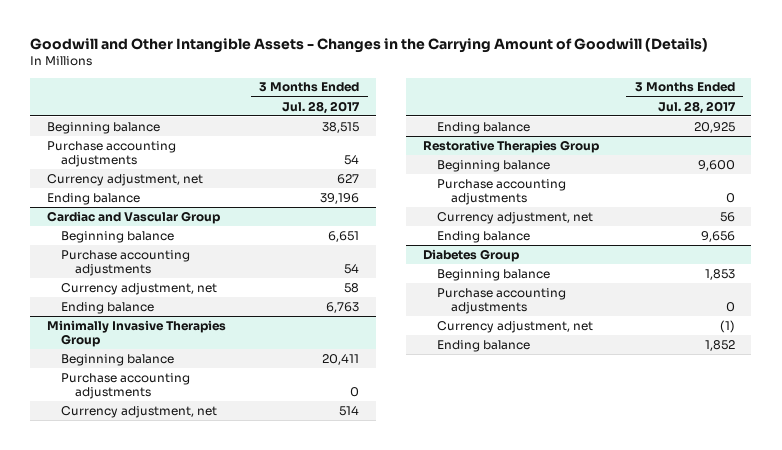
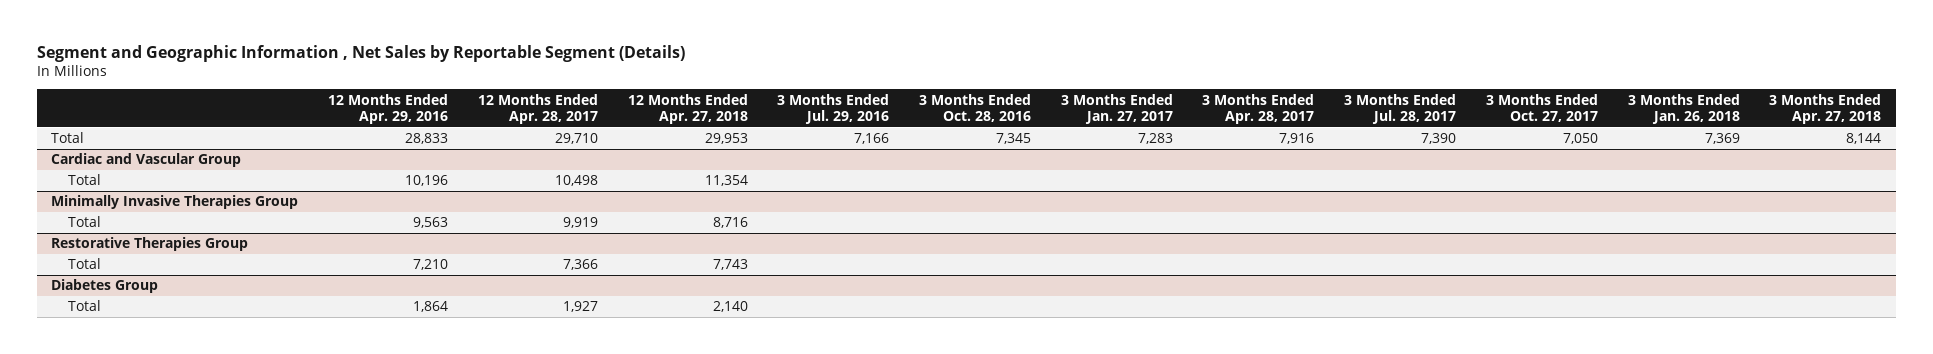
[30,38,709,54] Goodwill and Other Intangible Assets - Changes in the Carrying Amount of Goodwill (Details) -> [36,44,685,62] Segment and Geographic Information , Net Sales by Reportable Segment (Details)
none -> [328,93,449,125] 12 Months Ended Apr. 29, 2016
none -> [477,93,598,125] 12 Months Ended Apr. 28, 2017
none -> [627,93,748,125] 12 Months Ended Apr. 27, 2018
none -> [777,93,890,125] 3 Months Ended Jul. 29, 2016
none -> [919,93,1032,123] 3 Months Ended Oct. 28, 2016
none -> [1060,93,1173,125] 3 Months Ended Jan. 27, 2017
none -> [1202,93,1315,125] 3 Months Ended Apr. 28, 2017
none -> [1485,93,1598,123] 3 Months Ended Oct. 27, 2017
none -> [1627,93,1740,125] 3 Months Ended Jan. 26, 2018
none -> [1769,93,1882,125] 3 Months Ended Apr. 27, 2018
[47,121,161,134] Beginning balance -> none
[47,140,177,168] Purchase accounting adjustments -> none
[47,173,204,186] Currency adjustment, net -> none
[47,192,141,205] Ending balance -> none
none -> [51,132,85,144] Total
[61,230,175,243] Beginning balance -> none
[61,249,191,277] Purchase accounting adjustments -> none
[61,282,218,295] Currency adjustment, net -> none
[61,301,155,314] Ending balance -> none
none -> [67,174,101,186] Total
[61,353,175,366] Beginning balance -> none
[61,372,191,400] Purchase accounting adjustments -> none
[61,405,218,418] Currency adjustment, net -> none
[436,121,530,134] Ending balance -> none
none -> [67,216,101,228] Total
[436,159,550,172] Beginning balance -> none
[436,178,566,206] Purchase accounting adjustments -> none
[436,211,593,224] Currency adjustment, net -> none
[436,230,530,243] Ending balance -> none
none -> [67,258,101,270] Total
[436,268,550,281] Beginning balance -> none
[436,287,566,315] Purchase accounting adjustments -> none
[436,320,593,333] Currency adjustment, net -> none
[436,339,530,352] Ending balance -> none
none -> [67,300,101,312] Total

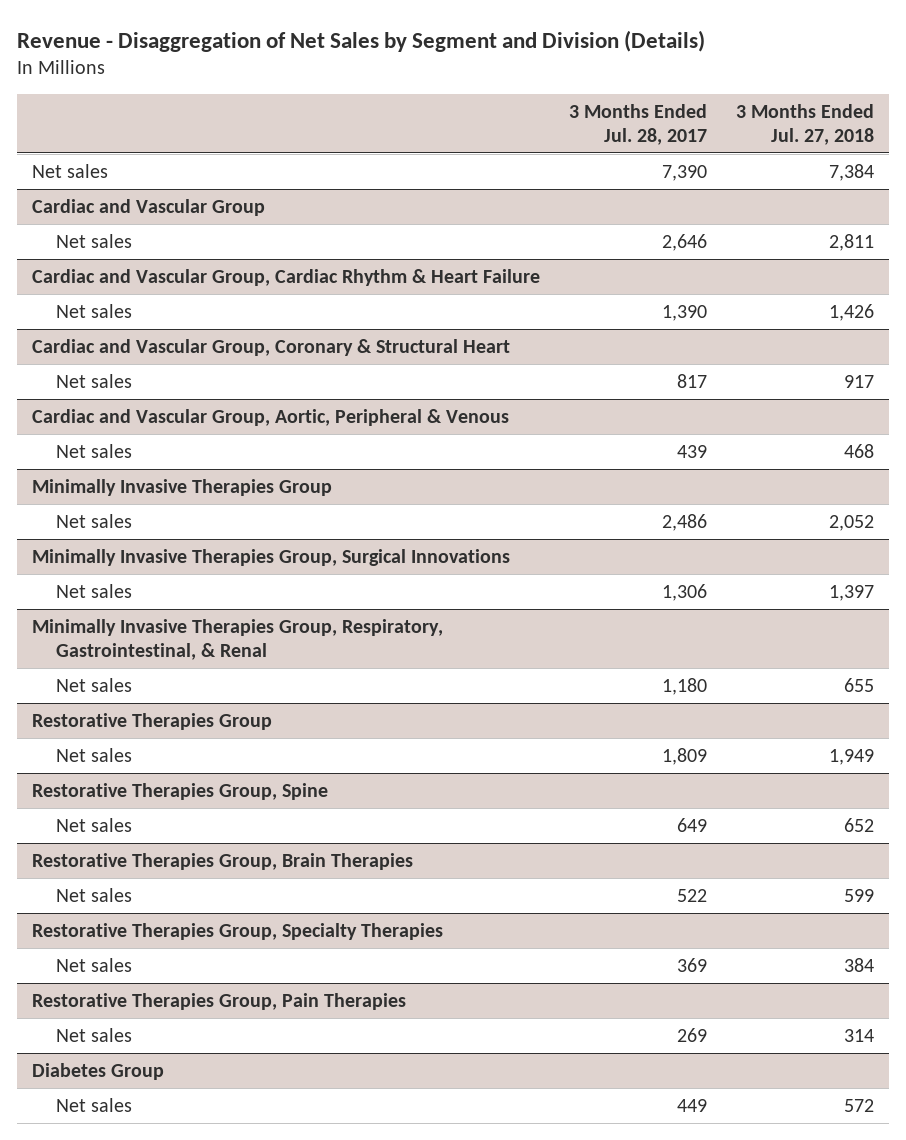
[36,44,685,62] Segment and Geographic Information , Net Sales by Reportable Segment (Details) -> [17,29,706,52] Revenue - Disaggregation of Net Sales by Segment and Division (Details)
[328,93,449,125] 12 Months Ended Apr. 29, 2016 -> none
[477,93,598,125] 12 Months Ended Apr. 28, 2017 -> none
[627,93,748,125] 12 Months Ended Apr. 27, 2018 -> none
[777,93,890,125] 3 Months Ended Jul. 29, 2016 -> none
[919,93,1032,123] 3 Months Ended Oct. 28, 2016 -> none
[1060,93,1173,125] 3 Months Ended Jan. 27, 2017 -> none
[1202,93,1315,125] 3 Months Ended Apr. 28, 2017 -> none
[1485,93,1598,123] 3 Months Ended Oct. 27, 2017 -> none
[1627,93,1740,125] 3 Months Ended Jan. 26, 2018 -> none
[1769,93,1882,125] 3 Months Ended Apr. 27, 2018 -> none
none -> [736,104,875,145] 3 Months Ended Jul. 27, 2018
[51,132,85,144] Total -> [31,164,108,179] Net sales
[67,174,101,186] Total -> none
none -> [55,234,132,249] Net sales
none -> [31,269,540,287] Cardiac and Vascular Group, Cardiac Rhythm & Heart Failure
none -> [55,304,132,319] Net sales
none -> [31,339,510,357] Cardiac and Vascular Group, Coronary & Structural Heart
none -> [55,374,132,389] Net sales
none -> [31,409,509,427] Cardiac and Vascular Group, Aortic, Peripheral & Venous
none -> [55,444,132,459] Net sales
[67,216,101,228] Total -> none
none -> [55,514,132,529] Net sales
none -> [31,549,510,567] Minimally Invasive Therapies Group, Surgical Innovations
none -> [55,584,132,599] Net sales
none -> [31,619,443,660] Minimally Invasive Therapies Group, Respiratory, Gastrointestinal, & Renal
none -> [55,678,132,693] Net sales
[67,258,101,270] Total -> none
none -> [55,748,132,763] Net sales
none -> [31,783,328,801] Restorative Therapies Group, Spine
none -> [55,818,132,833] Net sales
none -> [31,853,413,871] Restorative Therapies Group, Brain Therapies
none -> [55,888,132,903] Net sales
none -> [31,923,443,941] Restorative Therapies Group, Specialty Therapies
none -> [55,958,132,973] Net sales
none -> [31,993,406,1011] Restorative Therapies Group, Pain Therapies
none -> [55,1028,132,1043] Net sales
[67,300,101,312] Total -> none
none -> [55,1098,132,1113] Net sales

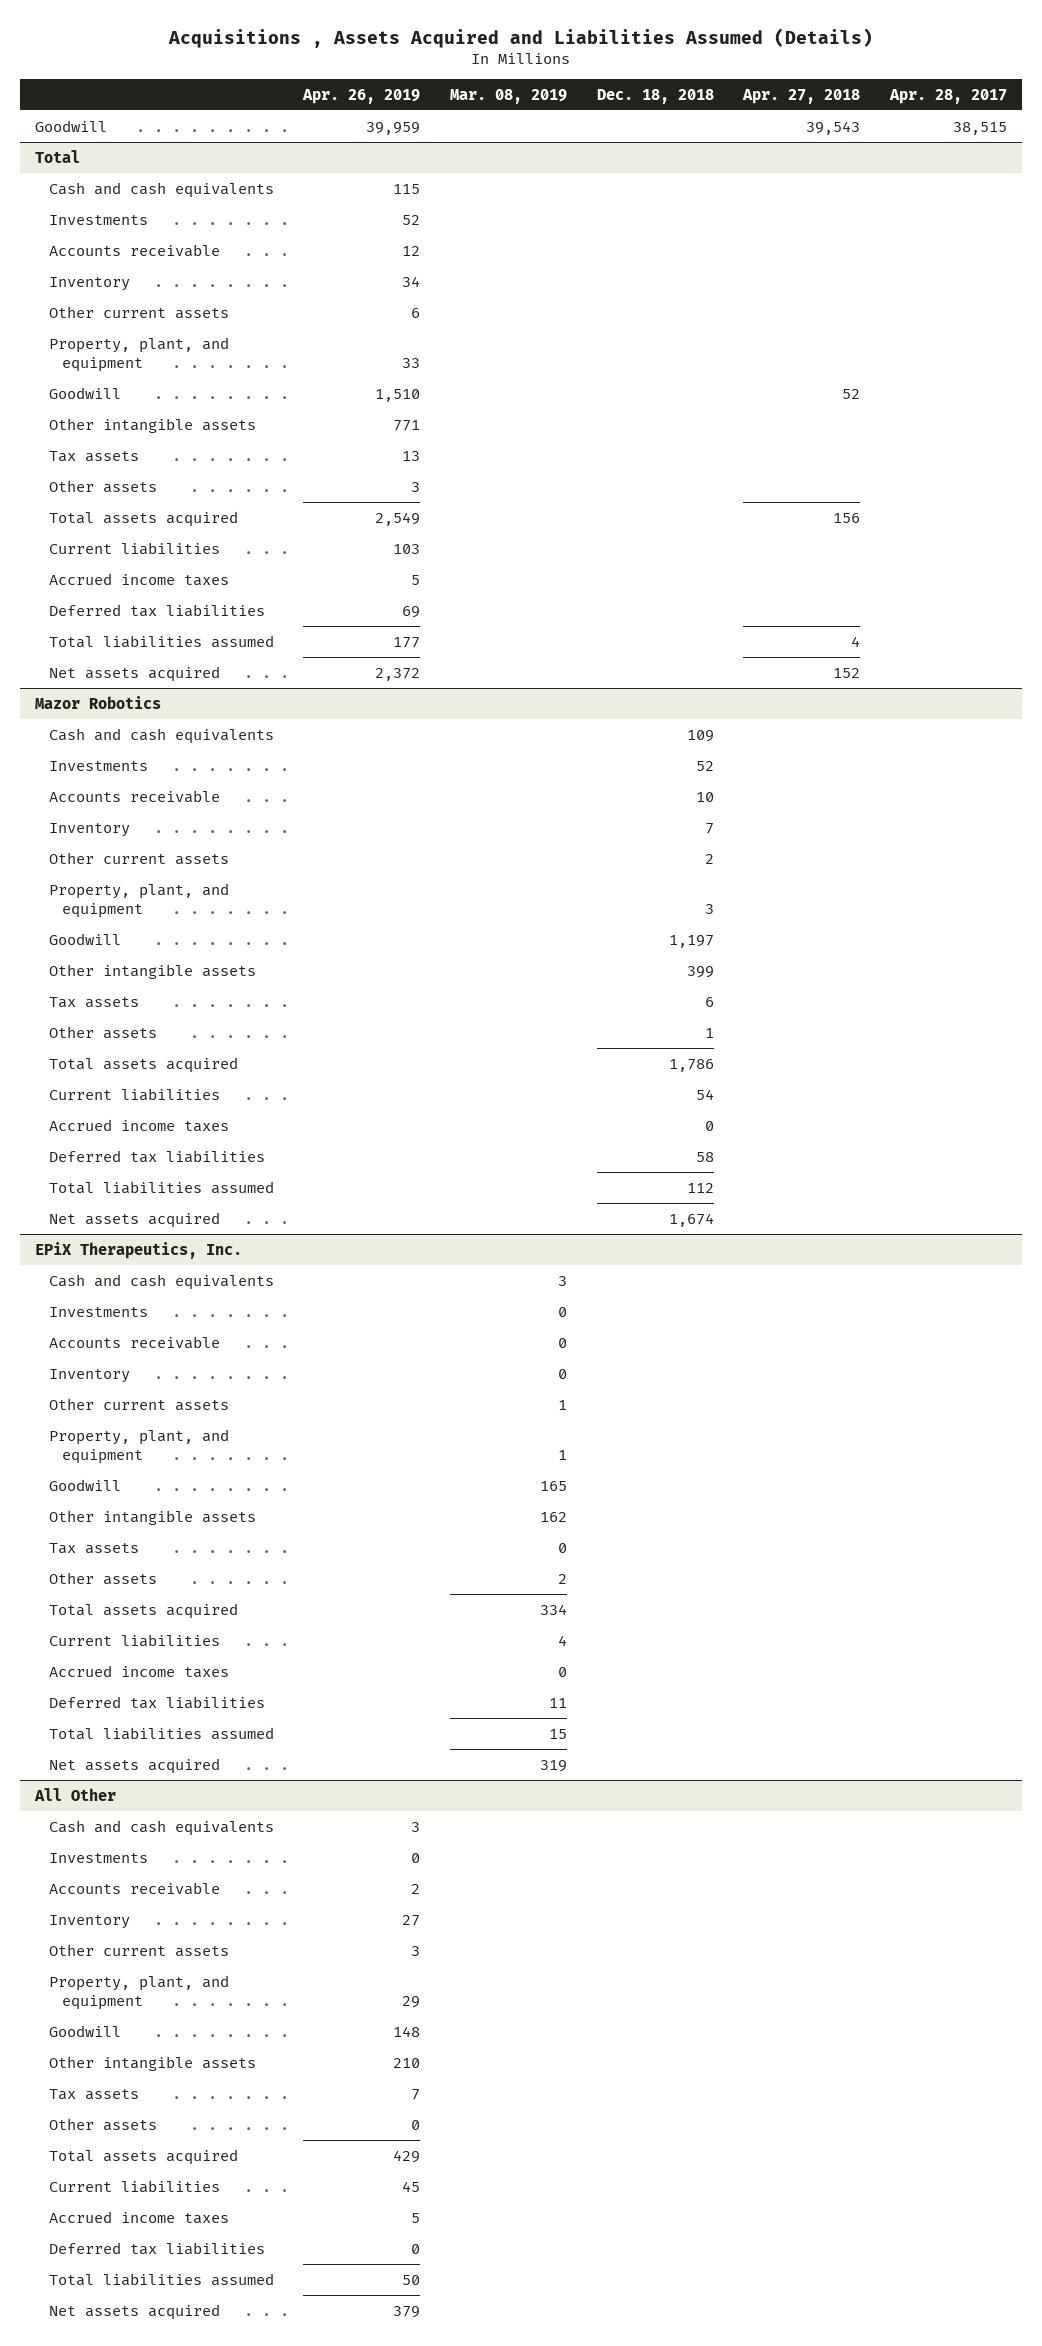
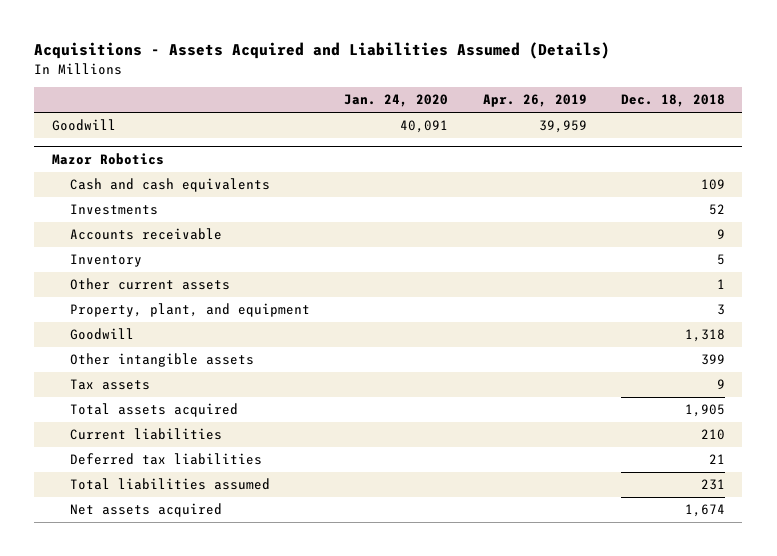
[168,27,874,48] Acquisitions , Assets Acquired and Liabilities Assumed (Details) -> [34,42,611,60] Acquisitions - Assets Acquired and Liabilities Assumed (Details)
[449,88,567,104] Mar. 08, 2019 -> none
[742,88,861,104] Apr. 27, 2018 -> none
[888,88,1007,104] Apr. 28, 2017 -> none
none -> [344,94,449,108] Jan. 24, 2020
[35,149,81,163] Total -> none
[48,181,274,198] Cash and cash equivalents -> none
[48,214,148,225] Investments -> none
[48,243,220,257] Accounts receivable -> none
[48,276,130,291] Inventory -> none
[48,305,229,319] Other current assets -> none
[48,336,229,373] Property, plant, and equipment -> none
[48,386,121,399] Goodwill -> none
[48,417,256,433] Other intangible assets -> none
[48,450,139,462] Tax assets -> none
[48,479,157,493] Other assets -> none
[48,510,238,527] Total assets acquired -> none
[48,541,220,555] Current liabilities -> none
[48,572,229,586] Accrued income taxes -> none
[48,603,265,617] Deferred tax liabilities -> none
[48,634,274,648] Total liabilities assumed -> none
[48,665,220,682] Net assets acquired -> none
[695,791,714,802] 10 -> [717,229,726,240] 9
[704,822,714,834] 7 -> [717,254,726,266] 5
[704,853,714,864] 2 -> [717,279,726,290] 1
[668,934,714,948] 1,197 -> [685,329,726,343] 1,318
[48,1025,157,1039] Other assets -> none
[48,1118,229,1132] Accrued income taxes -> none
[704,996,714,1007] 6 -> [717,379,726,390] 9
[668,1058,714,1072] 1,786 -> [685,404,726,418] 1,905
[695,1088,714,1100] 54 -> [701,429,726,441] 210
[695,1151,714,1162] 58 -> [709,454,726,465] 21
[686,1182,714,1193] 112 -> [701,479,726,491] 231
[35,1241,243,1259] EPiX Therapeutics, Inc. -> none
[48,1273,274,1290] Cash and cash equivalents -> none
[48,1306,148,1317] Investments -> none
[48,1335,220,1349] Accounts receivable -> none
[48,1368,130,1383] Inventory -> none
[48,1397,229,1411] Other current assets -> none
[48,1428,229,1465] Property, plant, and equipment -> none
[48,1478,121,1491] Goodwill -> none
[48,1509,256,1525] Other intangible assets -> none
[48,1542,139,1554] Tax assets -> none
[48,1571,157,1585] Other assets -> none
[48,1602,238,1619] Total assets acquired -> none
[48,1633,220,1647] Current liabilities -> none
[48,1664,229,1678] Accrued income taxes -> none
[48,1695,265,1709] Deferred tax liabilities -> none
[48,1726,274,1740] Total liabilities assumed -> none
[48,1757,220,1774] Net assets acquired -> none
[34,1787,117,1801] All Other -> none
[48,1819,274,1836] Cash and cash equivalents -> none
[48,1852,148,1863] Investments -> none
[48,1881,220,1895] Accounts receivable -> none
[48,1914,130,1929] Inventory -> none
[48,1943,229,1957] Other current assets -> none
[48,1974,229,2011] Property, plant, and equipment -> none
[48,2024,121,2037] Goodwill -> none
[48,2055,256,2071] Other intangible assets -> none
[48,2088,139,2100] Tax assets -> none
[48,2117,157,2131] Other assets -> none
[48,2148,238,2165] Total assets acquired -> none
[48,2179,220,2193] Current liabilities -> none
[48,2210,229,2224] Accrued income taxes -> none
[48,2241,265,2255] Deferred tax liabilities -> none
[48,2272,274,2286] Total liabilities assumed -> none
[48,2303,220,2320] Net assets acquired -> none

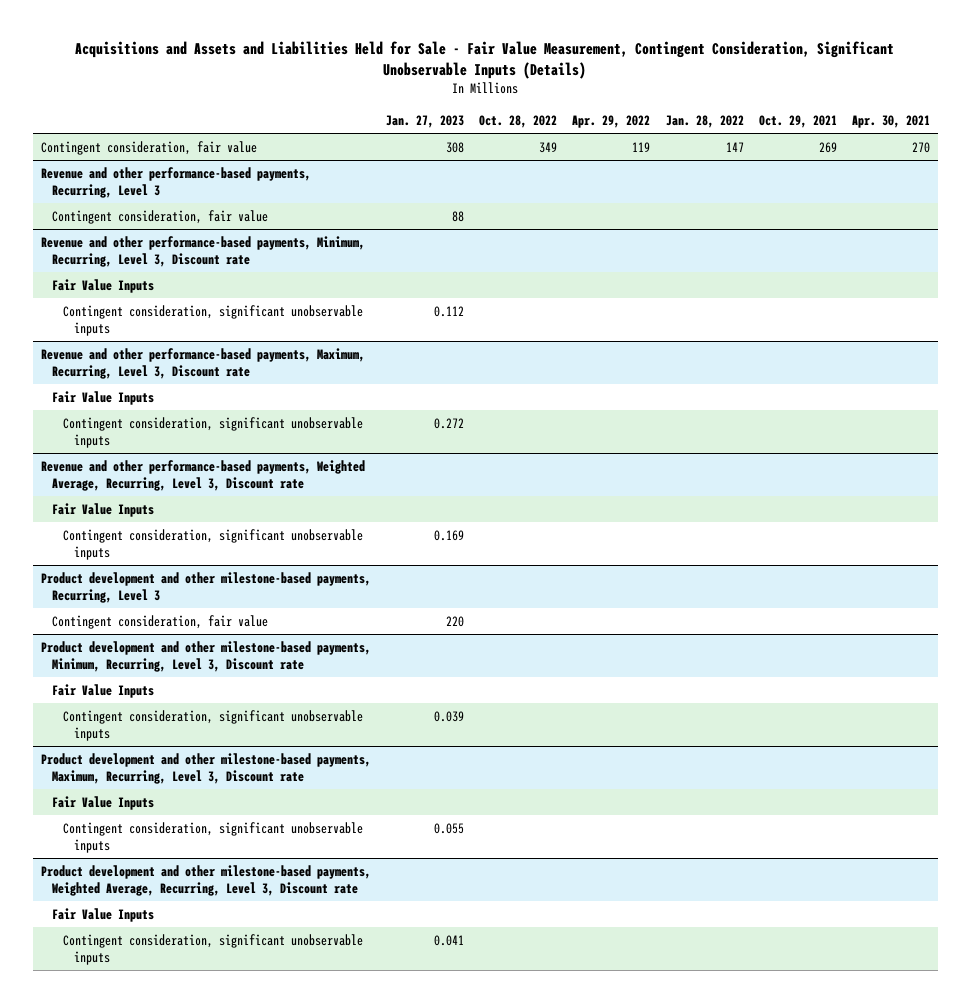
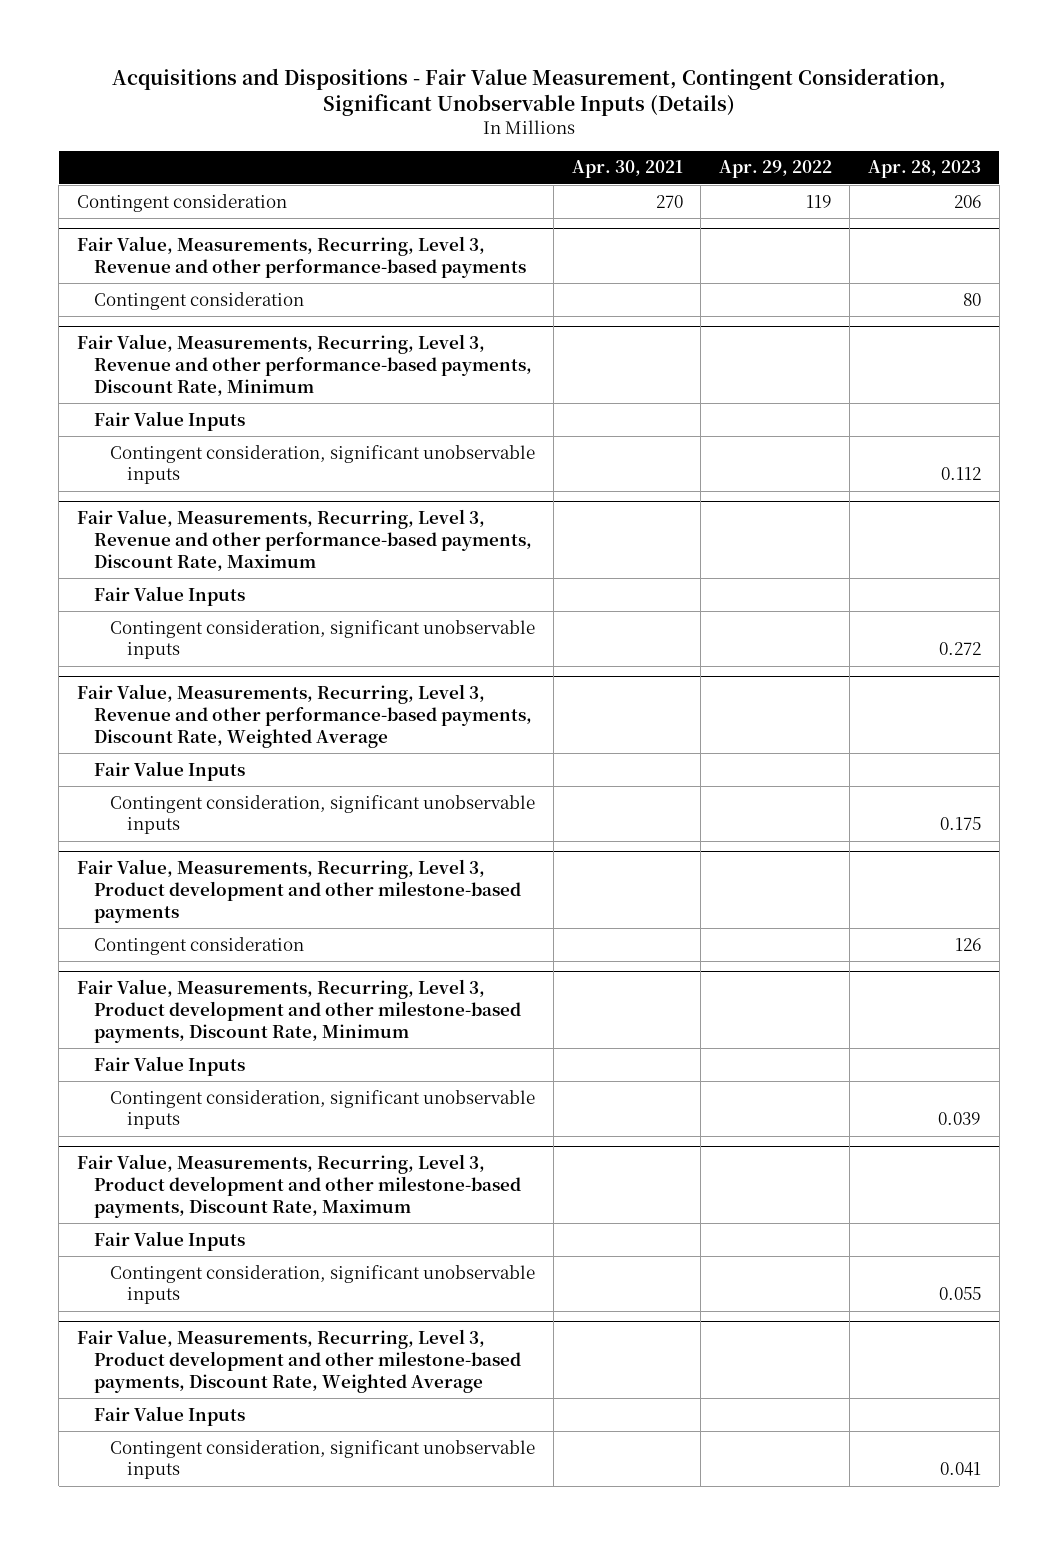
[75,41,895,80] Acquisitions and Assets and Liabilities Held for Sale - Fair Value Measurement, Contingent Consideration, Significant Unobservable Inputs (Details) -> [112,67,947,117] Acquisitions and Dispositions - Fair Value Measurement, Contingent Consideration, Significant Unobservable Inputs (Details)
[385,114,464,128] Jan. 27, 2023 -> none
[479,114,558,128] Oct. 28, 2022 -> none
[665,114,744,128] Jan. 28, 2022 -> none
[758,114,837,128] Oct. 29, 2021 -> none
none -> [868,160,982,179] Apr. 28, 2023
[40,140,257,155] Contingent consideration, fair value -> [76,193,287,212] Contingent consideration
[40,166,311,198] Revenue and other performance-based payments, Recurring, Level 3 -> [76,236,526,279] Fair Value, Measurements, Recurring, Level 3, Revenue and other performance-based payments
[51,209,268,224] Contingent consideration, fair value -> [93,291,304,310] Contingent consideration
[40,235,365,267] Revenue and other performance-based payments, Minimum, Recurring, Level 3, Discount rate -> [76,334,532,396] Fair Value, Measurements, Recurring, Level 3, Revenue and other performance-based payments, Discount Rate, Minimum
[40,347,365,379] Revenue and other performance-based payments, Maximum, Recurring, Level 3, Discount rate -> [76,509,532,571] Fair Value, Measurements, Recurring, Level 3, Revenue and other performance-based payments, Discount Rate, Maximum
[40,459,365,491] Revenue and other performance-based payments, Weighted Average, Recurring, Level 3, Discount rate -> [76,684,532,748] Fair Value, Measurements, Recurring, Level 3, Revenue and other performance-based payments, Discount Rate, Weighted Average
[40,571,371,603] Product development and other milestone-based payments, Recurring, Level 3 -> [76,859,521,923] Fair Value, Measurements, Recurring, Level 3, Product development and other milestone-based payments
[51,614,268,629] Contingent consideration, fair value -> [93,936,304,955] Contingent consideration
[40,640,371,672] Product development and other milestone-based payments, Minimum, Recurring, Level 3, Discount rate -> [76,979,521,1043] Fair Value, Measurements, Recurring, Level 3, Product development and other milestone-based payments, Discount Rate, Minimum
[40,752,371,784] Product development and other milestone-based payments, Maximum, Recurring, Level 3, Discount rate -> [76,1154,521,1218] Fair Value, Measurements, Recurring, Level 3, Product development and other milestone-based payments, Discount Rate, Maximum
[40,864,371,896] Product development and other milestone-based payments, Weighted Average, Recurring, Level 3, Discount rate -> [76,1329,521,1393] Fair Value, Measurements, Recurring, Level 3, Product development and other milestone-based payments, Discount Rate, Weighted Average

